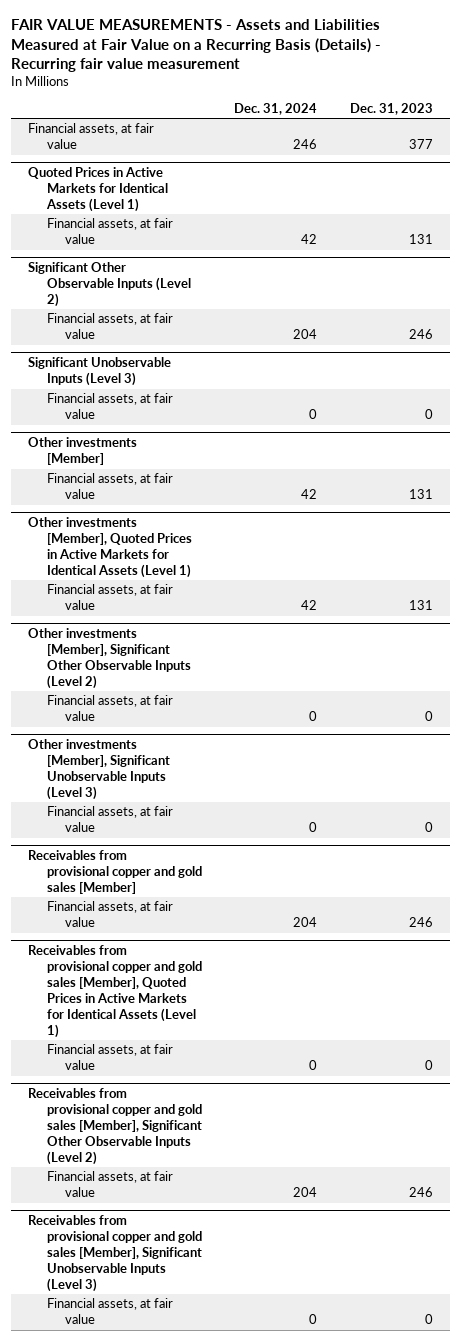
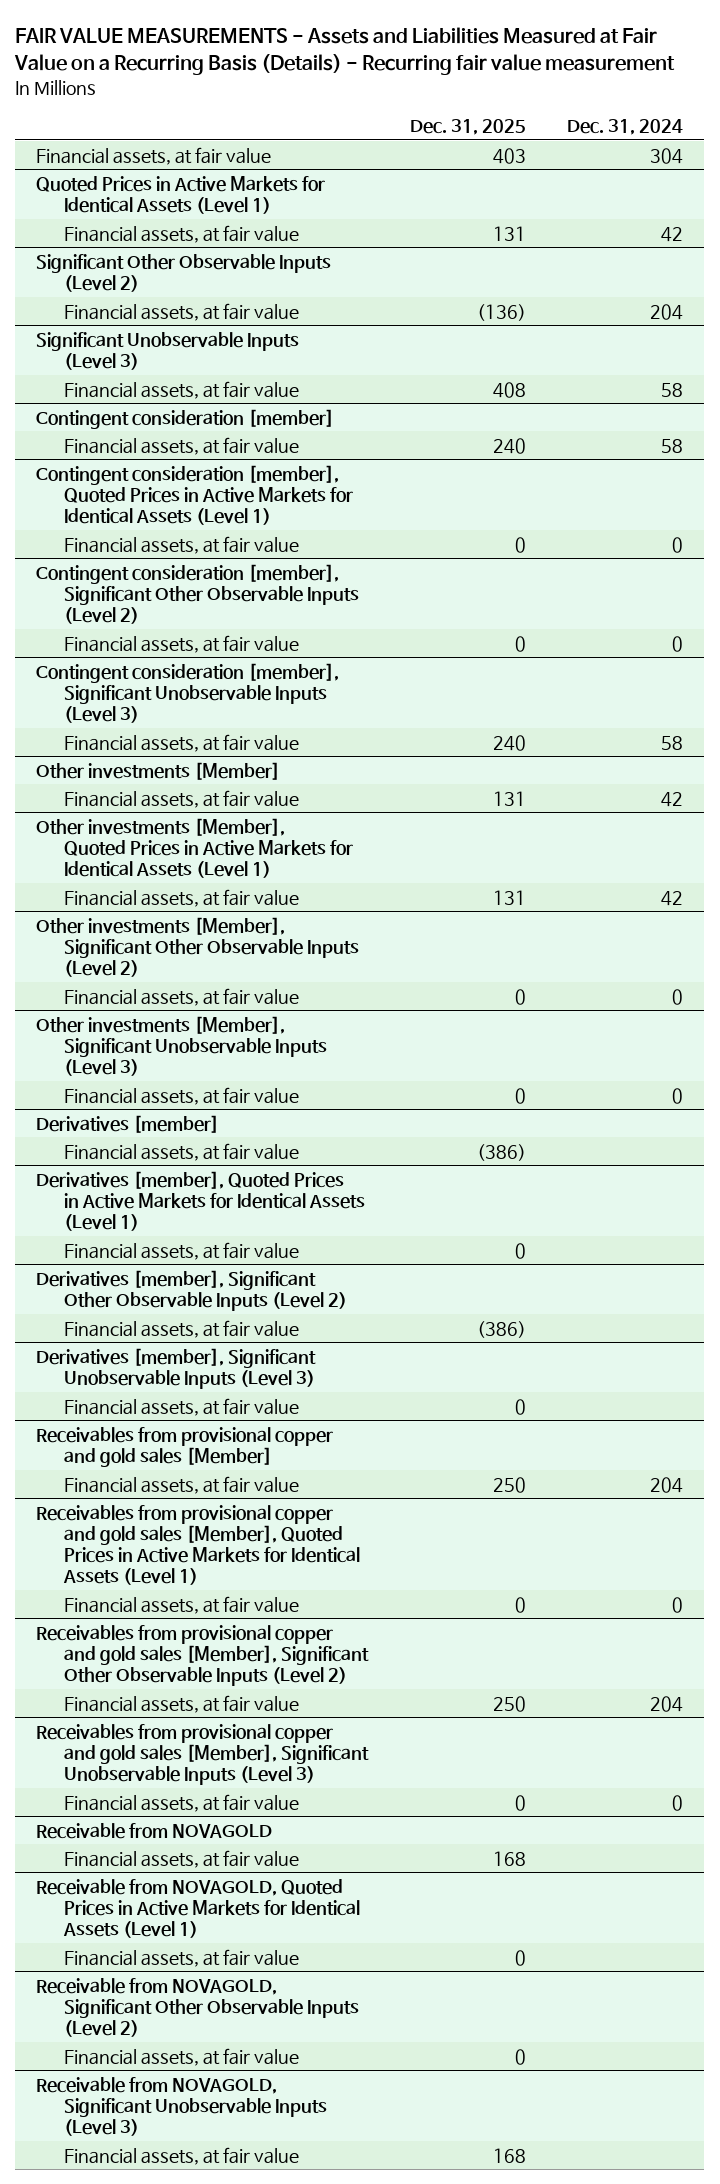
[350,103,434,116] Dec. 31, 2023 -> none
none -> [409,118,526,135] Dec. 31, 2025
[293,139,318,150] 246 -> [650,147,684,164] 304
none -> [64,380,300,399] Financial assets, at fair value
none -> [36,408,335,429] Contingent consideration [member]
none -> [64,436,300,455] Financial assets, at fair value
none -> [36,464,354,526] Contingent consideration [member], Quoted Prices in Active Markets for Identical Assets (Level 1)
none -> [36,563,360,625] Contingent consideration [member], Significant Other Observable Inputs (Level 2)
none -> [64,634,300,653] Financial assets, at fair value
none -> [36,662,340,724] Contingent consideration [member], Significant Unobservable Inputs (Level 3)
none -> [64,733,300,752] Financial assets, at fair value
none -> [36,1114,220,1133] Derivatives [member]
none -> [64,1142,300,1161] Financial assets, at fair value
none -> [36,1170,366,1232] Derivatives [member], Quoted Prices in Active Markets for Identical Assets (Level 1)
none -> [64,1241,300,1260] Financial assets, at fair value
none -> [36,1269,348,1311] Derivatives [member], Significant Other Observable Inputs (Level 2)
none -> [64,1319,300,1338] Financial assets, at fair value
none -> [36,1347,317,1389] Derivatives [member], Significant Unobservable Inputs (Level 3)
none -> [64,1397,300,1416] Financial assets, at fair value
none -> [36,1822,273,1839] Receivable from NOVAGOLD
none -> [64,1849,300,1868] Financial assets, at fair value
none -> [36,1878,361,1939] Receivable from NOVAGOLD, Quoted Prices in Active Markets for Identical Assets (Level 1)
none -> [64,1948,300,1967] Financial assets, at fair value
none -> [36,1977,360,2038] Receivable from NOVAGOLD, Significant Other Observable Inputs (Level 2)
none -> [64,2047,300,2066] Financial assets, at fair value
none -> [36,2076,328,2137] Receivable from NOVAGOLD, Significant Unobservable Inputs (Level 3)
none -> [64,2146,300,2165] Financial assets, at fair value

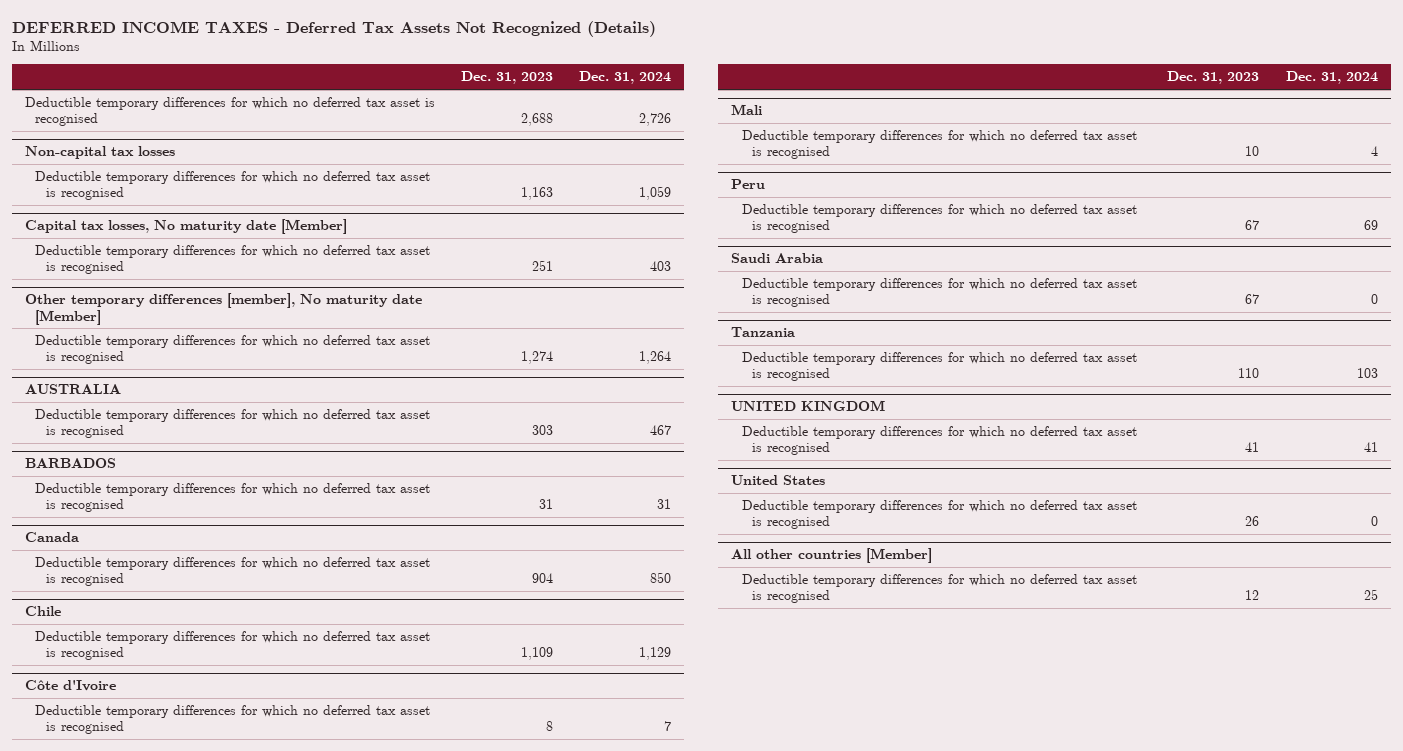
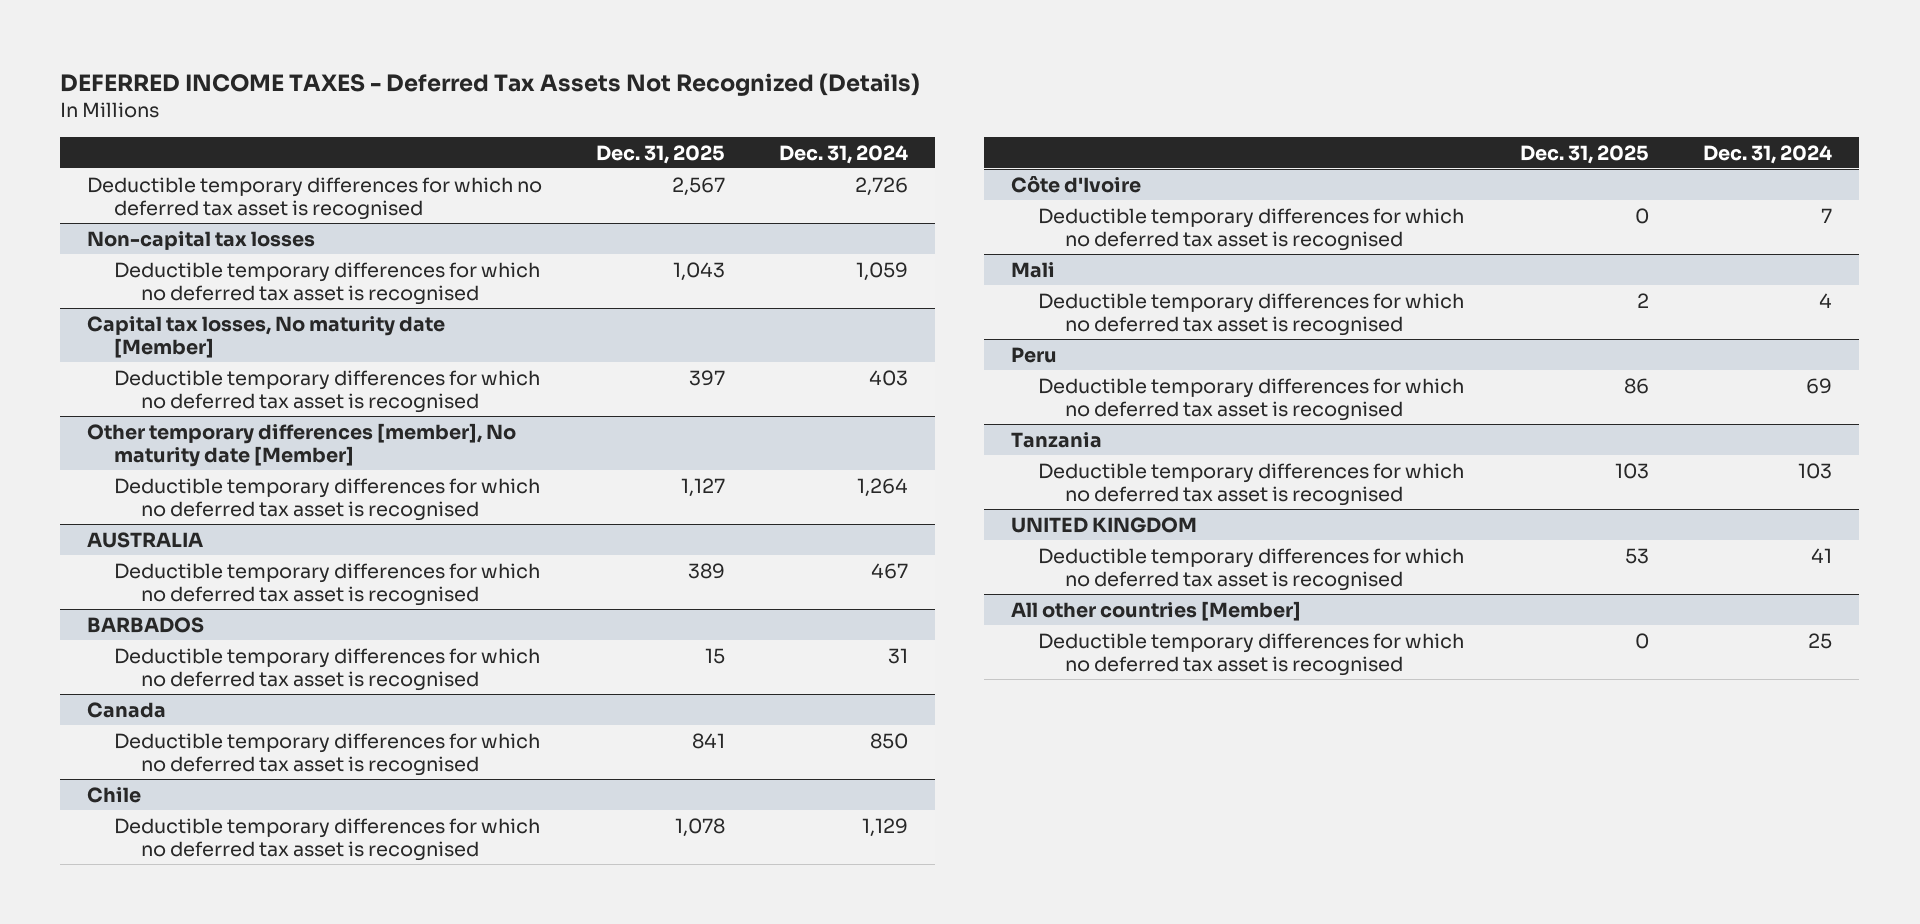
[461,71,554,85] Dec. 31, 2023 -> none
none -> [596,144,726,164] Dec. 31, 2025
[731,253,824,264] Saudi Arabia -> none
[741,278,1137,308] Deductible temporary differences for which no deferred tax asset is recognised -> none
[731,475,826,486] United States -> none
[741,500,1137,530] Deductible temporary differences for which no deferred tax asset is recognised -> none

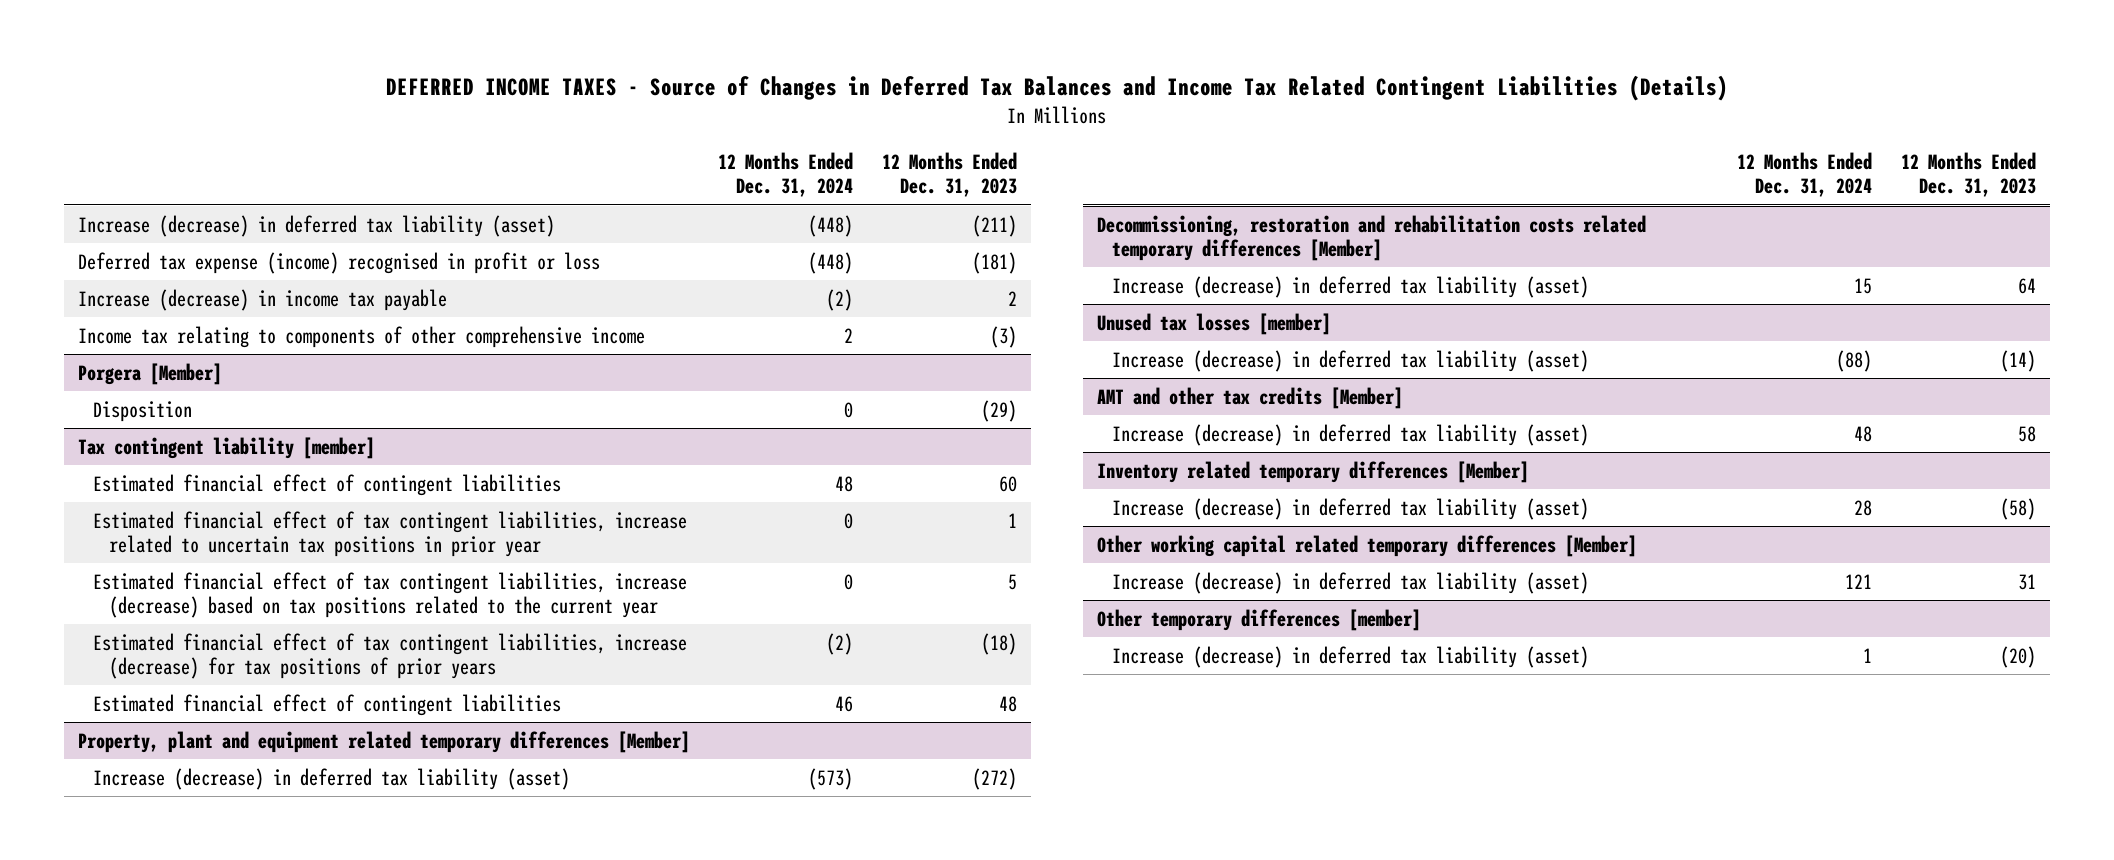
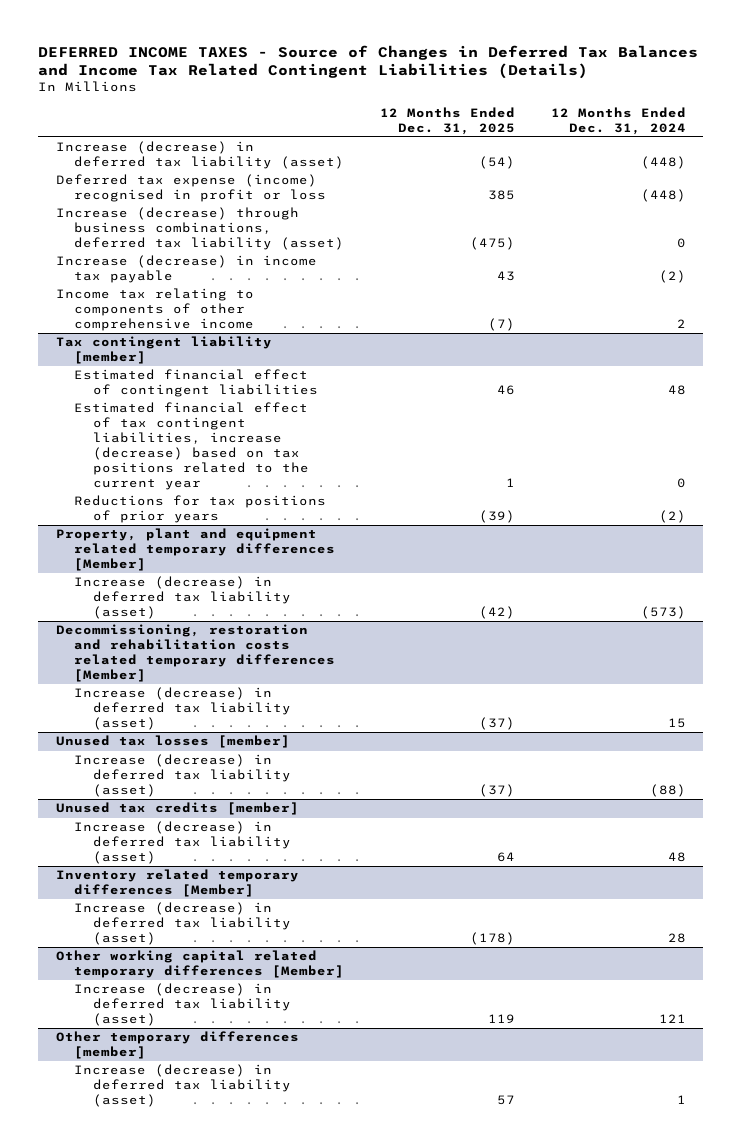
[882,152,1018,198] 12 Months Ended Dec. 31, 2023 -> none
none -> [379,106,515,135] 12 Months Ended Dec. 31, 2025
none -> [55,207,345,251] Increase (decrease) through business combinations, deferred tax liability (asset)
[77,362,222,385] Porgera [Member] -> none
[93,400,193,422] Disposition -> none
[93,510,688,557] Estimated financial effect of tax contingent liabilities, increase related to uncertain tax positions in prior year -> none
[93,693,562,716] Estimated financial effect of contingent liabilities -> none
[93,632,688,679] Estimated financial effect of tax contingent liabilities, increase (decrease) for tax positions of prior years -> [74,495,327,524] Reductions for tax positions of prior years
[1096,386,1403,409] AMT and other tax credits [Member] -> none
none -> [55,802,299,816] Unused tax credits [member]

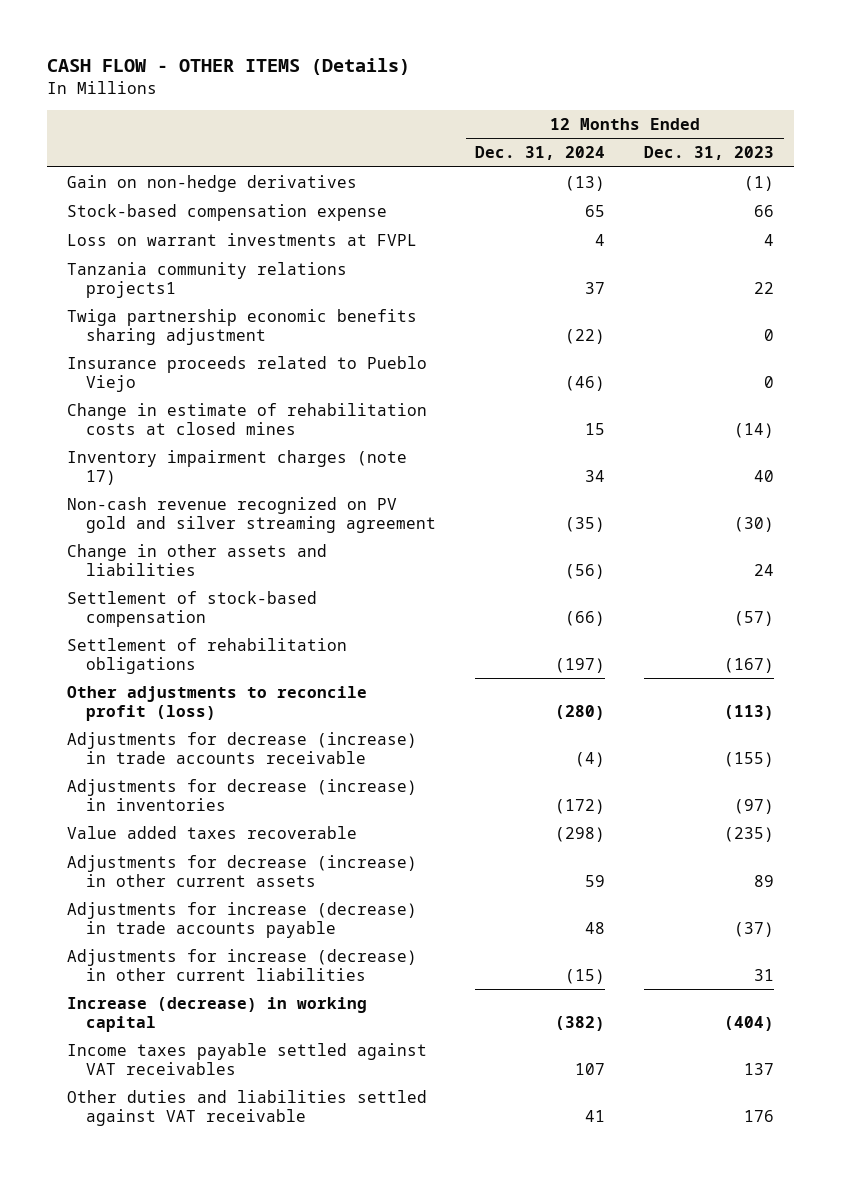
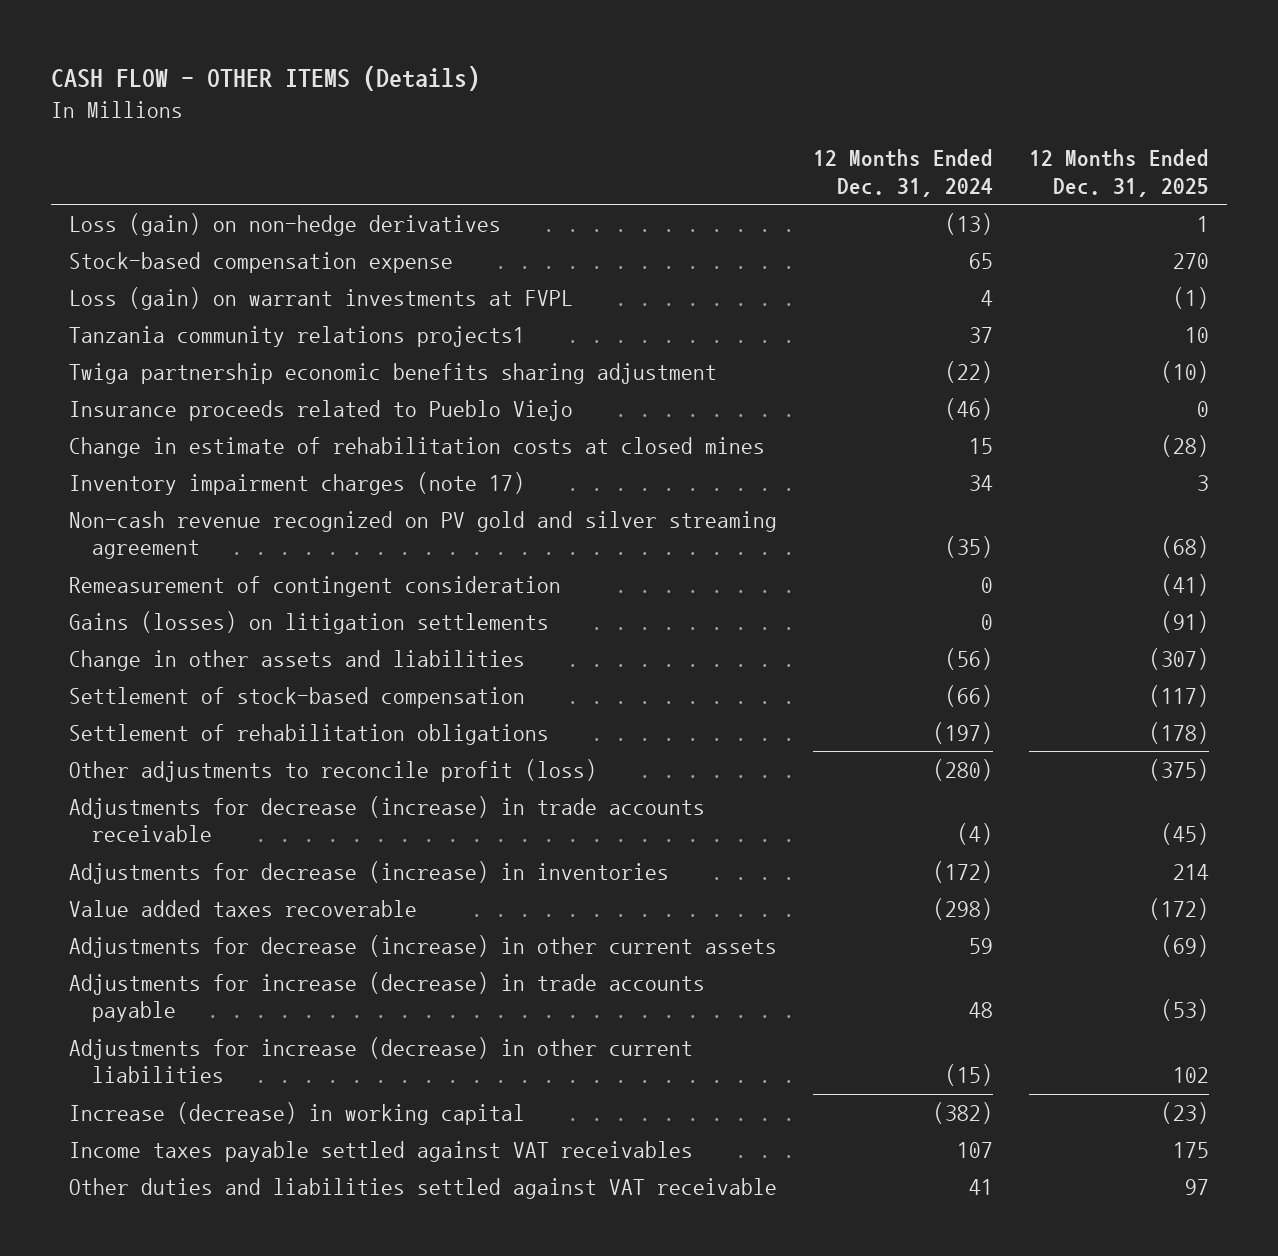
[644,146,775,161] Dec. 31, 2023 -> none
none -> [1028,149,1209,197] 12 Months Ended Dec. 31, 2025
[66,175,357,193] Gain on non-hedge derivatives -> [68,212,501,236] Loss (gain) on non-hedge derivatives
[66,233,417,247] Loss on warrant investments at FVPL -> [68,286,573,310] Loss (gain) on warrant investments at FVPL
none -> [68,575,561,597] Remeasurement of contingent consideration
none -> [68,610,549,634] Gains (losses) on litigation settlements

